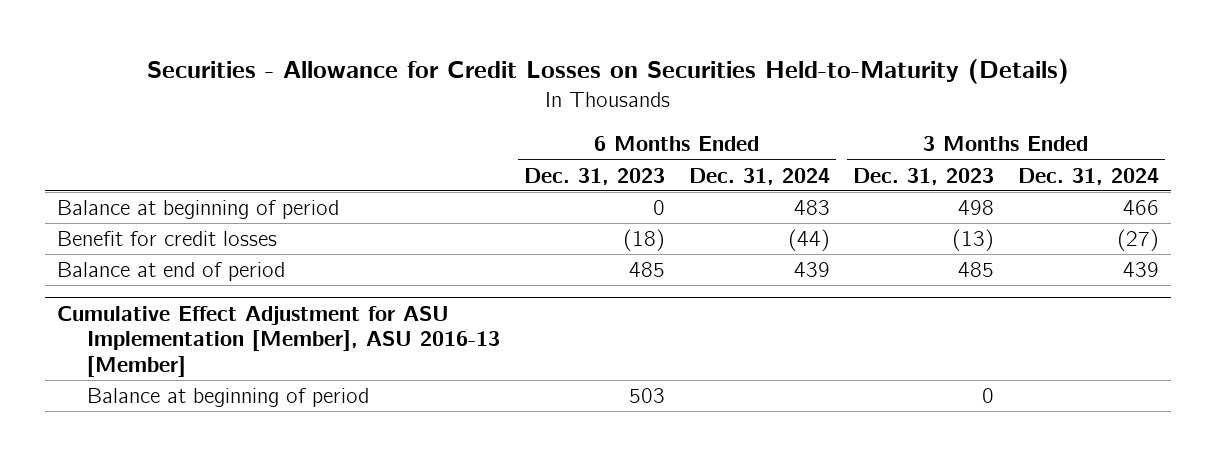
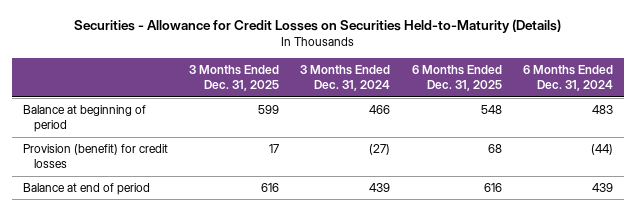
[524,167,666,185] Dec. 31, 2023 -> none
[853,167,995,185] Dec. 31, 2023 -> none
none -> [188,65,279,92] 3 Months Ended Dec. 31, 2025
none -> [411,65,502,92] 6 Months Ended Dec. 31, 2025
[56,231,277,247] Benefit for credit losses -> [22,144,168,169] Provision (benefit) for credit losses
[56,305,501,377] Cumulative Effect Adjustment for ASU Implementation [Member], ASU 2016-13 [Member] -> none
[87,388,370,408] Balance at beginning of period -> none

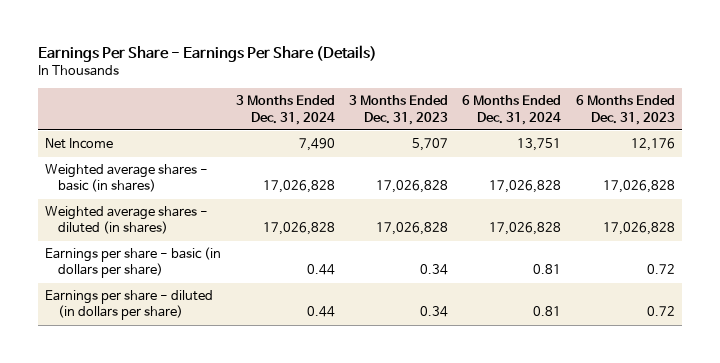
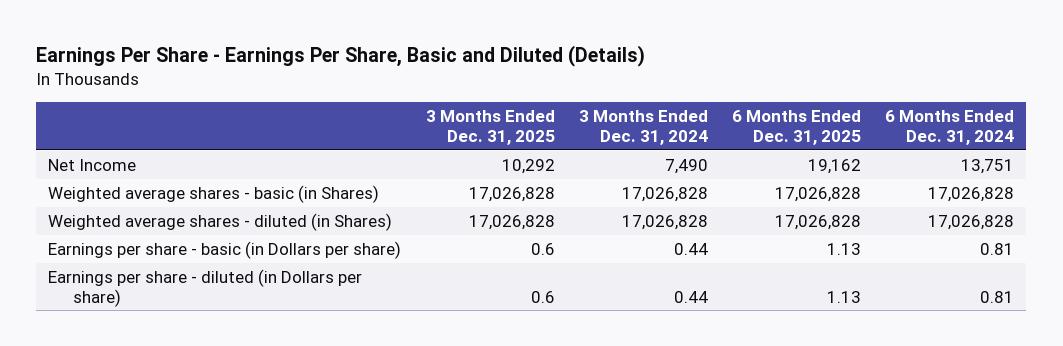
[38,45,378,63] Earnings Per Share - Earnings Per Share (Details) -> [36,45,646,68] Earnings Per Share - Earnings Per Share, Basic and Diluted (Details)
[349,95,449,125] 3 Months Ended Dec. 31, 2023 -> none
[575,95,675,125] 6 Months Ended Dec. 31, 2023 -> none
none -> [425,110,555,145] 3 Months Ended Dec. 31, 2025
none -> [732,110,862,145] 6 Months Ended Dec. 31, 2025
[45,164,209,193] Weighted average shares - basic (in shares) -> [48,184,380,203] Weighted average shares - basic (in Shares)
[45,206,209,235] Weighted average shares - diluted (in shares) -> [48,212,393,231] Weighted average shares - diluted (in Shares)
[45,247,222,279] Earnings per share - basic (in dollars per share) -> [48,240,402,259] Earnings per share - basic (in Dollars per share)
[45,290,214,321] Earnings per share - diluted (in dollars per share) -> [48,268,363,307] Earnings per share - diluted (in Dollars per share)

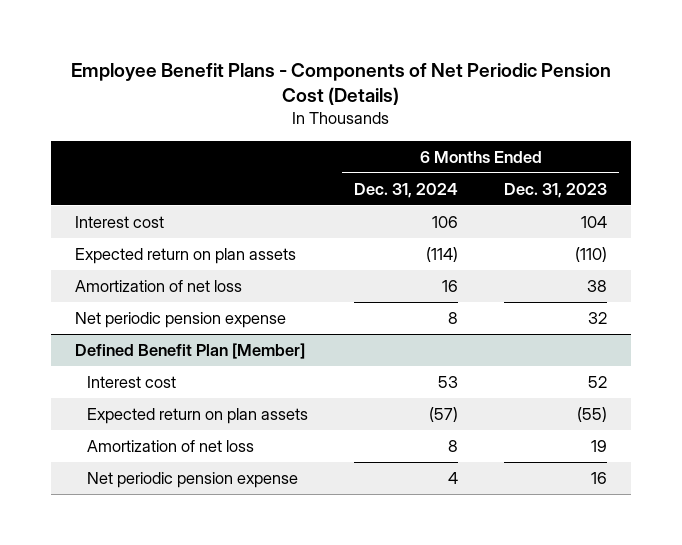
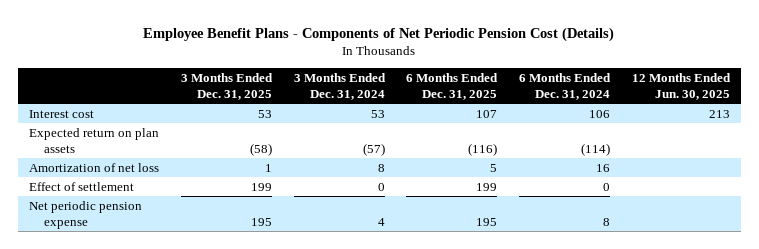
[504,182,608,198] Dec. 31, 2023 -> none
none -> [180,72,273,100] 3 Months Ended Dec. 31, 2025
none -> [293,72,386,100] 3 Months Ended Dec. 31, 2024
none -> [406,72,499,100] 6 Months Ended Dec. 31, 2025
none -> [632,72,732,100] 12 Months Ended Jun. 30, 2025
none -> [28,181,134,191] Effect of settlement
[74,343,305,360] Defined Benefit Plan [Member] -> none
[86,376,176,389] Interest cost -> none
[86,408,308,425] Expected return on plan assets -> none
[86,440,254,453] Amortization of net loss -> none
[86,472,298,489] Net periodic pension expense -> none

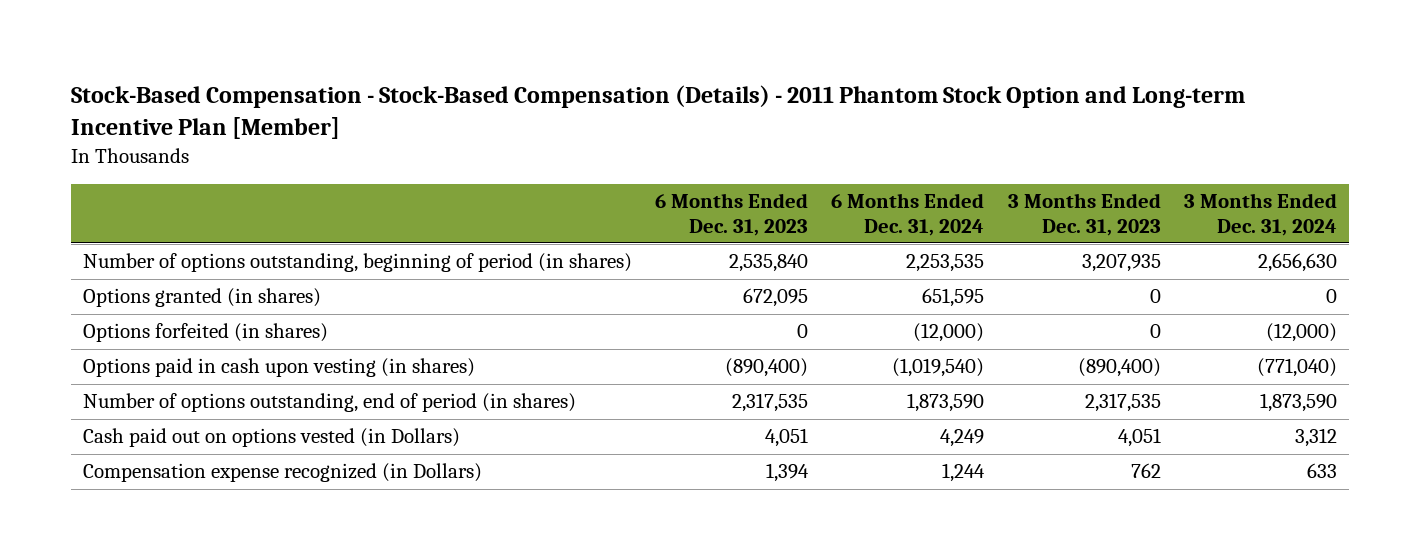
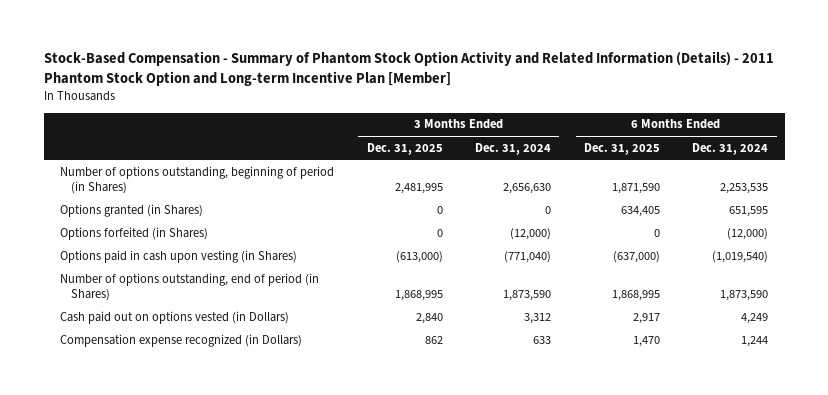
[70,84,1245,140] Stock-Based Compensation - Stock-Based Compensation (Details) - 2011 Phantom Stock Option and Long-term Incentive Plan [Member] -> [43,51,774,86] Stock-Based Compensation - Summary of Phantom Stock Option Activity and Related Information (Details) - 2011 Phantom Stock Option and Long-term Incentive Plan [Member]
[655,193,809,236] 6 Months Ended Dec. 31, 2023 -> none
[1007,193,1161,236] 3 Months Ended Dec. 31, 2023 -> none
none -> [366,142,443,155] Dec. 31, 2025
none -> [583,142,660,155] Dec. 31, 2025
[82,253,632,273] Number of options outstanding, beginning of period (in shares) -> [59,165,334,194] Number of options outstanding, beginning of period (in Shares)
[82,288,321,308] Options granted (in shares) -> [59,203,203,217] Options granted (in Shares)
[82,323,328,343] Options forfeited (in shares) -> [59,226,208,240] Options forfeited (in Shares)
[82,358,475,378] Options paid in cash upon vesting (in shares) -> [59,249,297,263] Options paid in cash upon vesting (in Shares)
[82,393,576,413] Number of options outstanding, end of period (in shares) -> [59,272,319,301] Number of options outstanding, end of period (in Shares)

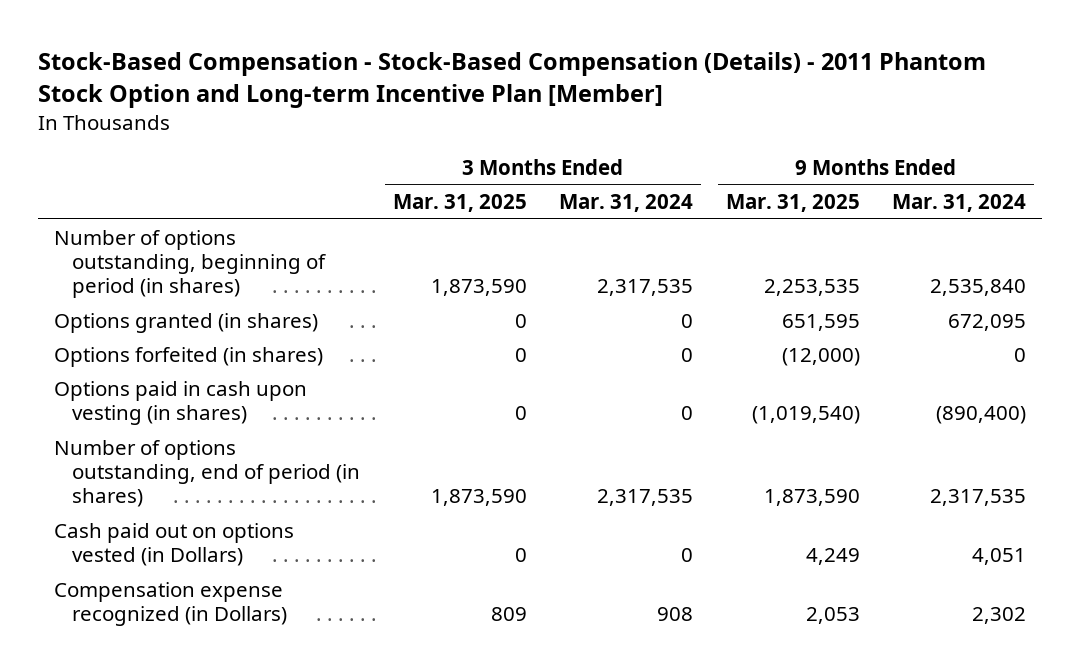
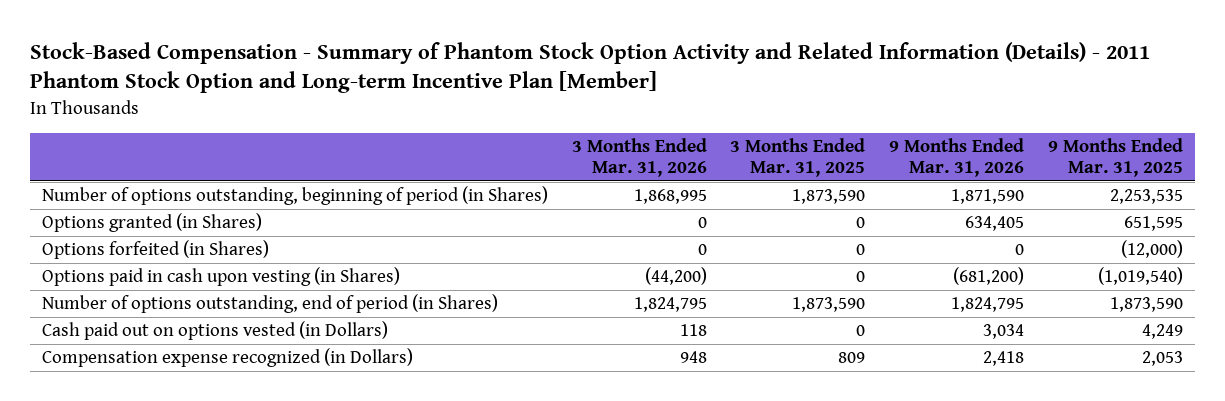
[38,51,987,108] Stock-Based Compensation - Stock-Based Compensation (Details) - 2011 Phantom Stock Option and Long-term Incentive Plan [Member] -> [29,42,1150,94] Stock-Based Compensation - Summary of Phantom Stock Option Activity and Related Information (Details) - 2011 Phantom Stock Option and Long-term Incentive Plan [Member]
[559,194,694,213] Mar. 31, 2024 -> none
[892,194,1027,213] Mar. 31, 2024 -> none
none -> [571,137,707,178] 3 Months Ended Mar. 31, 2026
none -> [889,137,1025,178] 9 Months Ended Mar. 31, 2026
[54,229,327,298] Number of options outstanding, beginning of period (in shares) -> [41,186,548,206] Number of options outstanding, beginning of period (in Shares)
[54,312,319,333] Options granted (in shares) -> [41,213,262,233] Options granted (in Shares)
[54,346,324,367] Options forfeited (in shares) -> [41,240,269,260] Options forfeited (in Shares)
[54,380,308,425] Options paid in cash upon vesting (in shares) -> [41,267,400,287] Options paid in cash upon vesting (in Shares)
[54,439,361,507] Number of options outstanding, end of period (in shares) -> [41,294,498,314] Number of options outstanding, end of period (in Shares)

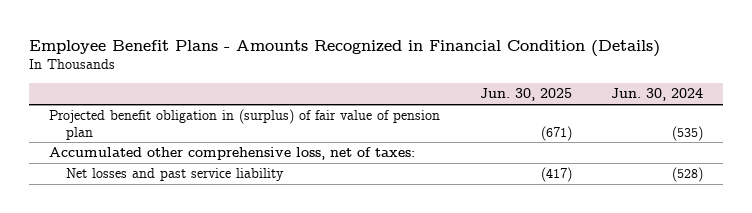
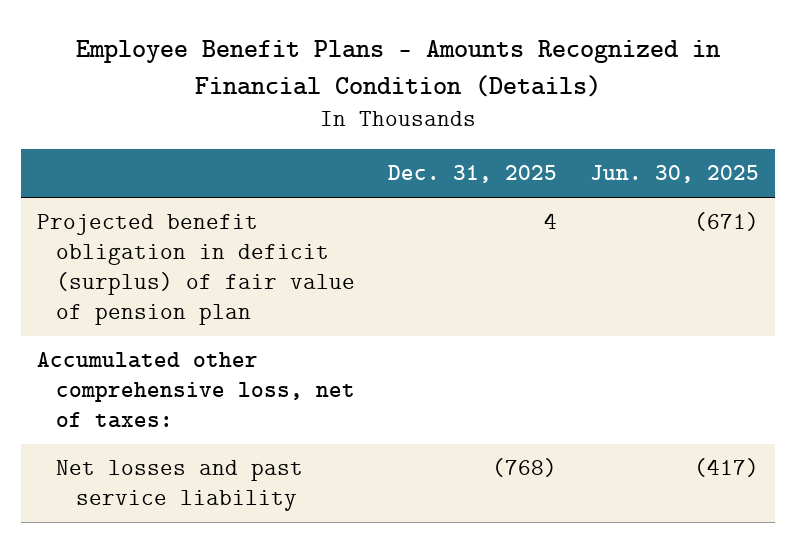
[611,88,704,102] Jun. 30, 2024 -> none
none -> [388,165,558,184] Dec. 31, 2025
[48,109,440,140] Projected benefit obligation in (surplus) of fair value of pension plan -> [37,214,356,326] Projected benefit obligation in deficit (surplus) of fair value of pension plan

